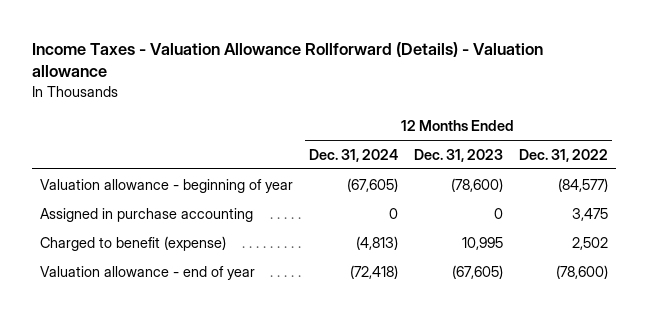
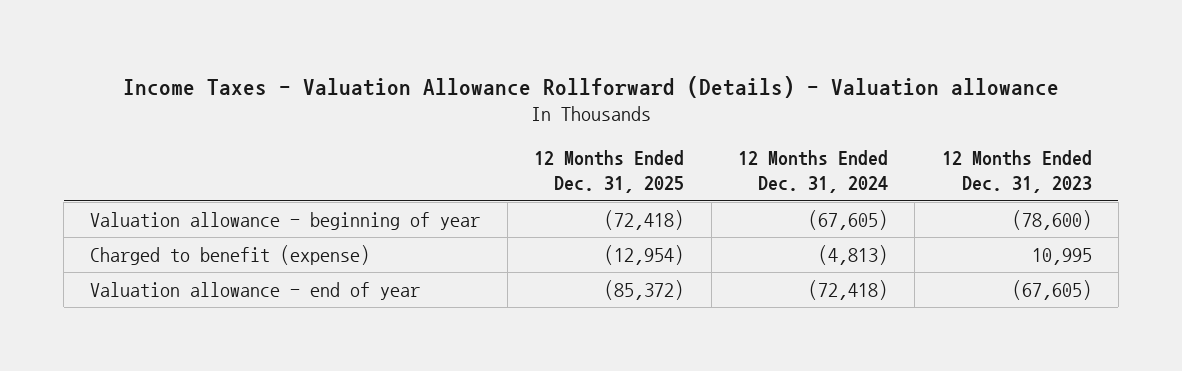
[518,148,608,162] Dec. 31, 2022 -> none
none -> [534,149,685,194] 12 Months Ended Dec. 31, 2025
[40,207,254,222] Assigned in purchase accounting -> none

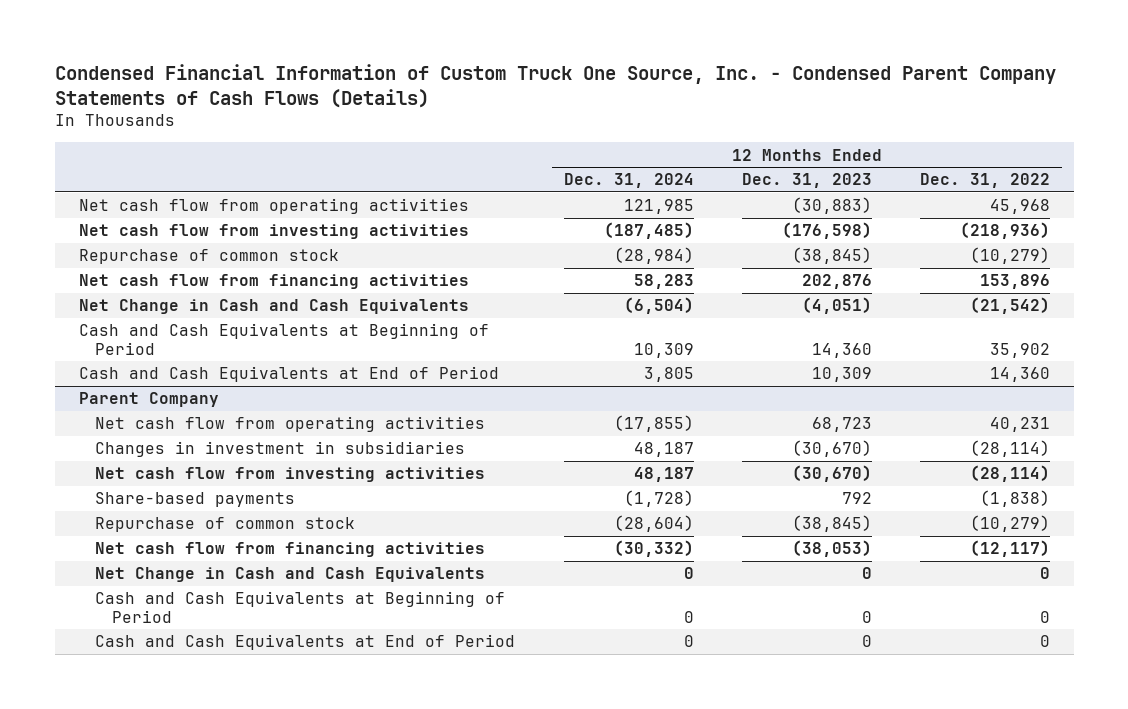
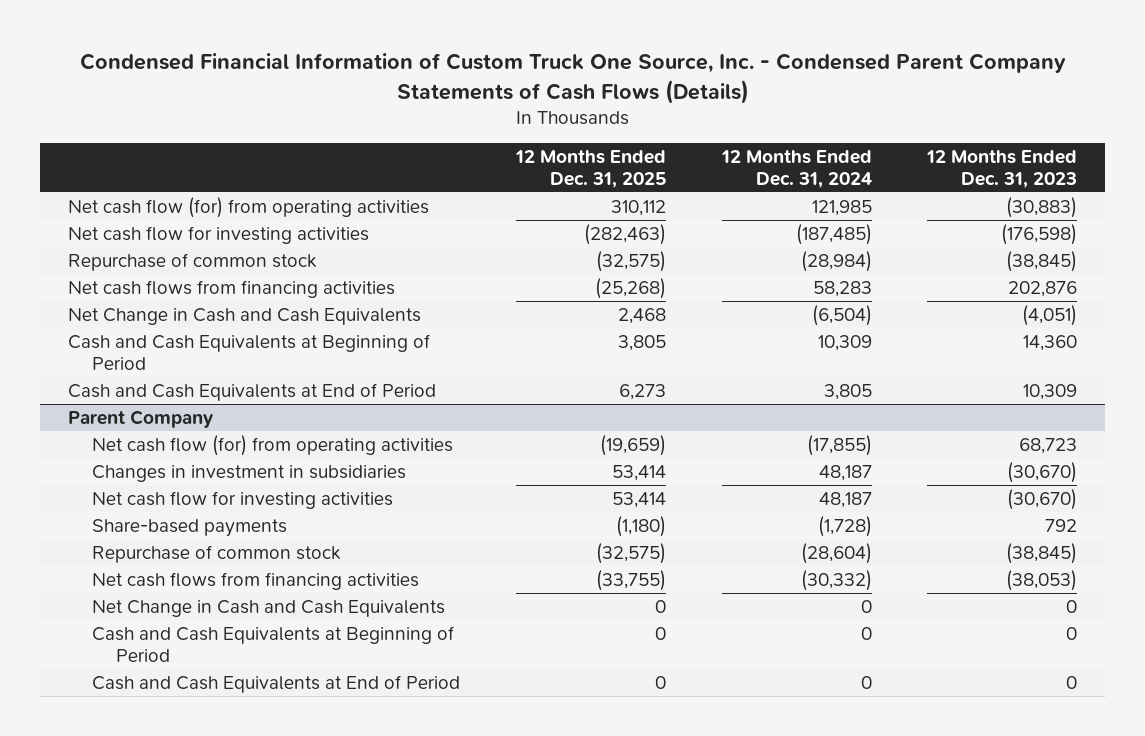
[919,173,1050,189] Dec. 31, 2022 -> none
none -> [514,149,666,188] 12 Months Ended Dec. 31, 2025
[78,198,469,215] Net cash flow from operating activities -> [68,196,430,218] Net cash flow (for) from operating activities
[78,224,469,240] Net cash flow from investing activities -> [68,225,370,244] Net cash flow for investing activities
[78,274,469,290] Net cash flow from financing activities -> [68,279,396,298] Net cash flows from financing activities
[95,416,486,433] Net cash flow from operating activities -> [92,434,454,456] Net cash flow (for) from operating activities
[95,467,486,483] Net cash flow from investing activities -> [92,490,394,509] Net cash flow for investing activities
[95,542,486,558] Net cash flow from financing activities -> [92,571,420,590] Net cash flows from financing activities

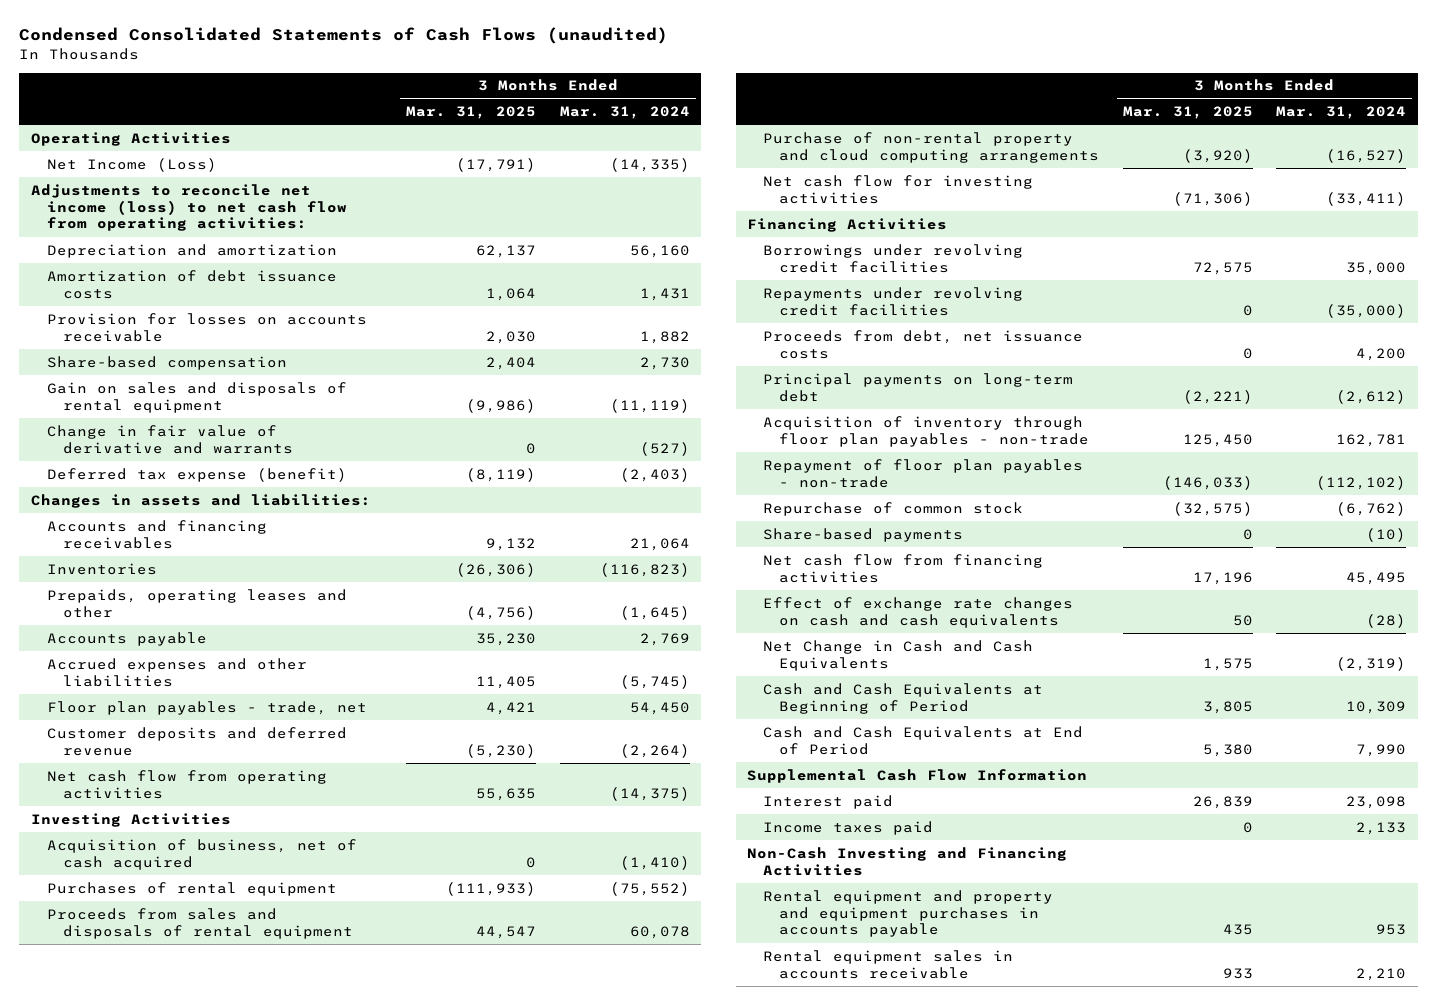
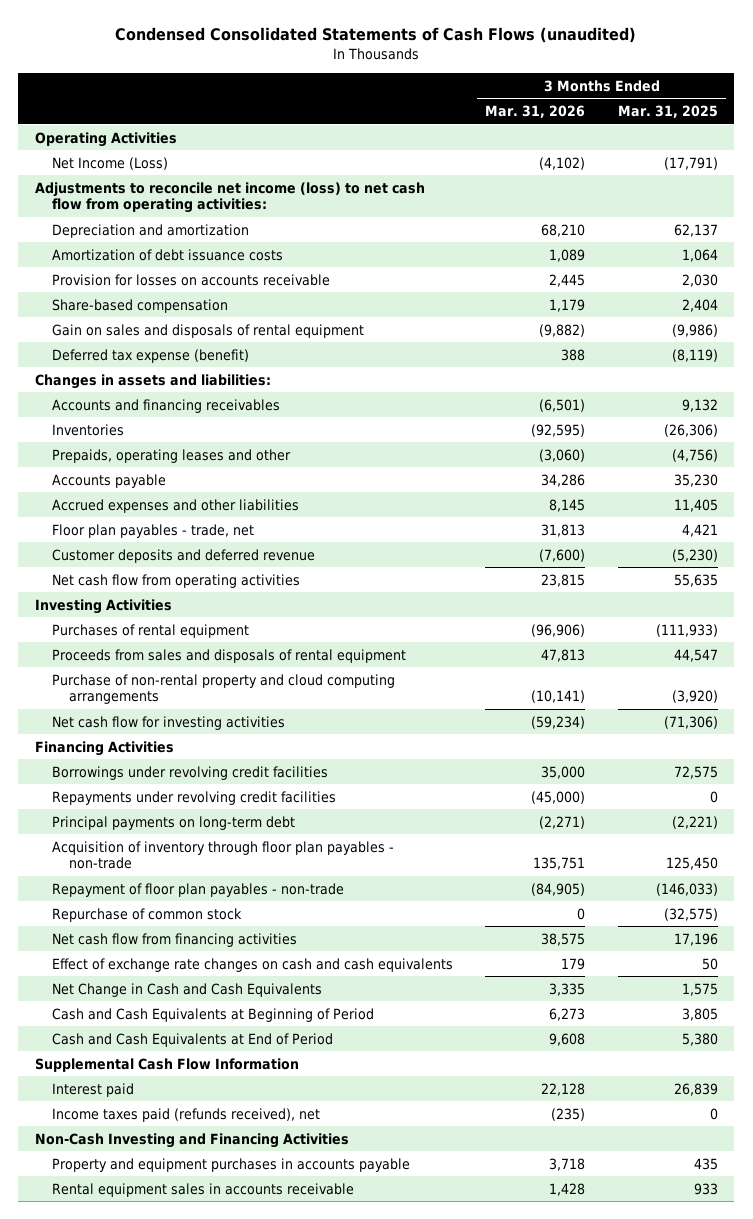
[559,106,690,120] Mar. 31, 2024 -> none
none -> [485,105,586,119] Mar. 31, 2026
[46,424,293,454] Change in fair value of derivative and warrants -> none
[46,838,357,870] Acquisition of business, net of cash acquired -> none
[763,329,1084,359] Proceeds from debt, net issuance costs -> none
[763,527,964,542] Share-based payments -> none
[763,820,934,835] Income taxes paid -> [51,1107,320,1122] Income taxes paid (refunds received), net
[763,889,1054,938] Rental equipment and property and equipment purchases in accounts payable -> [51,1157,410,1172] Property and equipment purchases in accounts payable

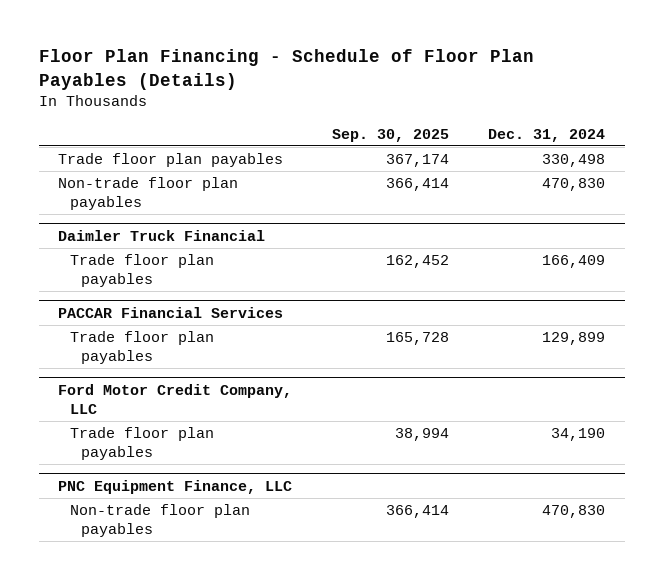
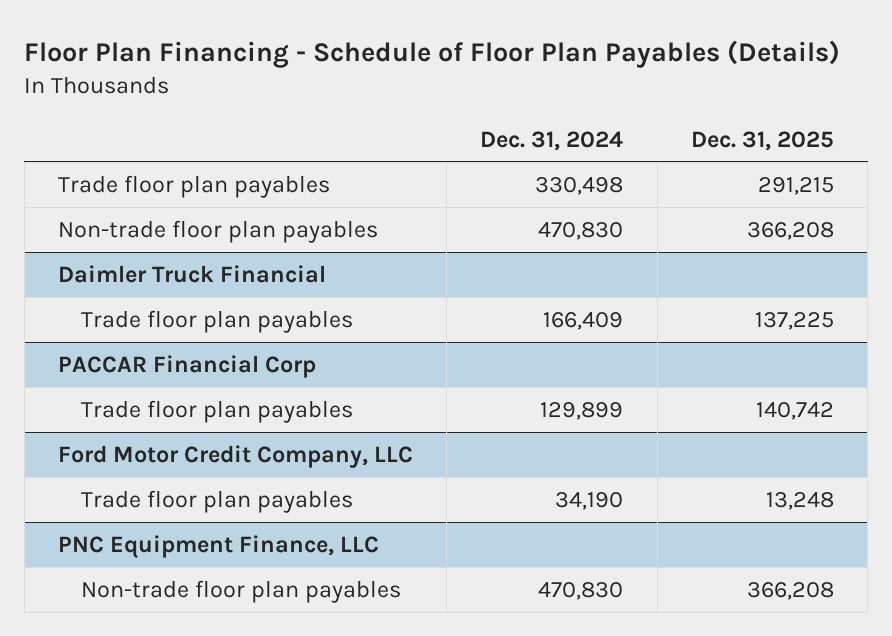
[331,128,449,142] Sep. 30, 2025 -> none
none -> [690,130,834,151] Dec. 31, 2025
[58,306,284,318] PACCAR Financial Services -> [58,354,317,378] PACCAR Financial Corp

